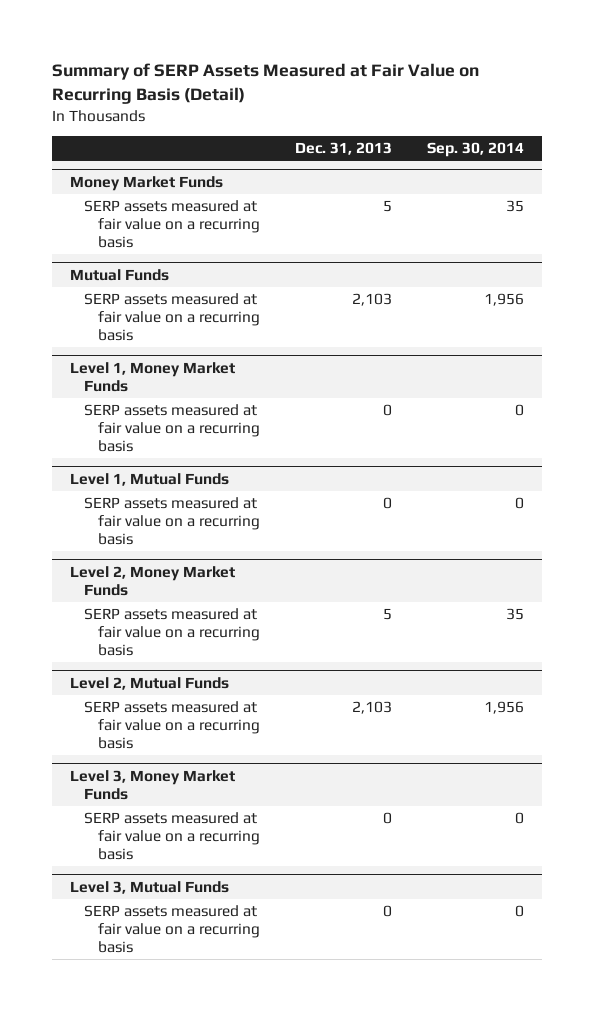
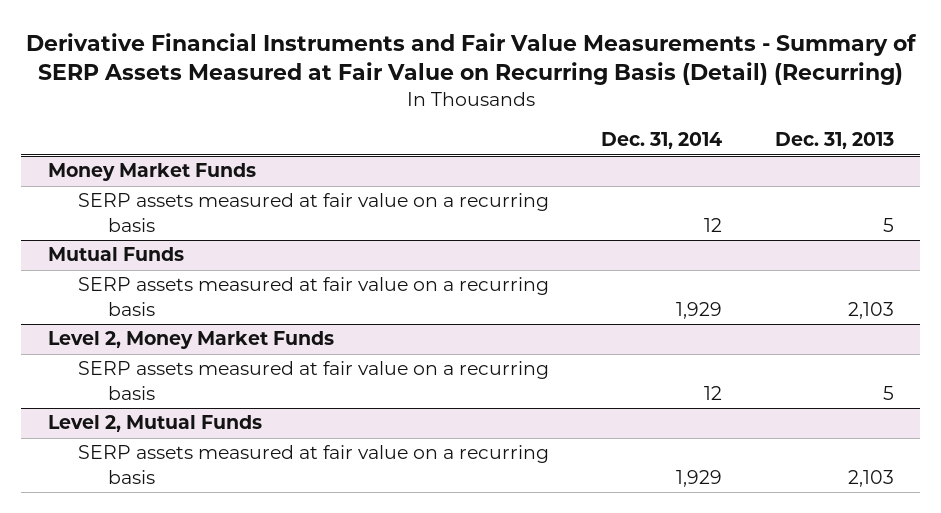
[52,63,480,105] Summary of SERP Assets Measured at Fair Value on Recurring Basis (Detail) -> [25,32,917,86] Derivative Financial Instruments and Fair Value Measurements - Summary of SERP Assets Measured at Fair Value on Recurring Basis (Detail) (Recurring)
[427,142,525,158] Sep. 30, 2014 -> none
none -> [601,132,723,150] Dec. 31, 2014
[69,361,235,392] Level 1, Money Market Funds -> none
[84,404,261,452] SERP assets measured at fair value on a recurring basis -> none
[69,472,229,486] Level 1, Mutual Funds -> none
[84,497,261,545] SERP assets measured at fair value on a recurring basis -> none
[69,769,235,800] Level 3, Money Market Funds -> none
[84,812,261,860] SERP assets measured at fair value on a recurring basis -> none
[69,880,229,894] Level 3, Mutual Funds -> none
[84,905,261,953] SERP assets measured at fair value on a recurring basis -> none

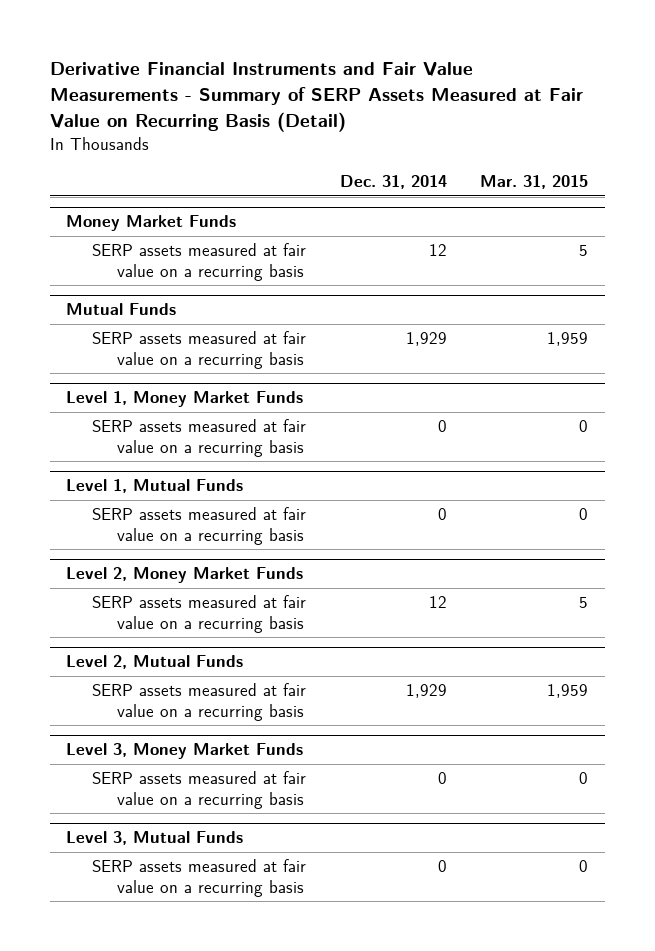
[25,32,917,86] Derivative Financial Instruments and Fair Value Measurements - Summary of SERP Assets Measured at Fair Value on Recurring Basis (Detail) (Recurring) -> [49,62,583,133] Derivative Financial Instruments and Fair Value Measurements - Summary of SERP Assets Measured at Fair Value on Recurring Basis (Detail)
[774,132,894,150] Dec. 31, 2013 -> none
none -> [480,175,589,190] Mar. 31, 2015
none -> [66,391,304,408] Level 1, Money Market Funds
none -> [91,419,306,457] SERP assets measured at fair value on a recurring basis
none -> [66,479,244,494] Level 1, Mutual Funds
none -> [91,507,306,545] SERP assets measured at fair value on a recurring basis
none -> [66,743,304,760] Level 3, Money Market Funds
none -> [91,771,306,809] SERP assets measured at fair value on a recurring basis
none -> [66,831,244,846] Level 3, Mutual Funds
none -> [91,859,306,897] SERP assets measured at fair value on a recurring basis

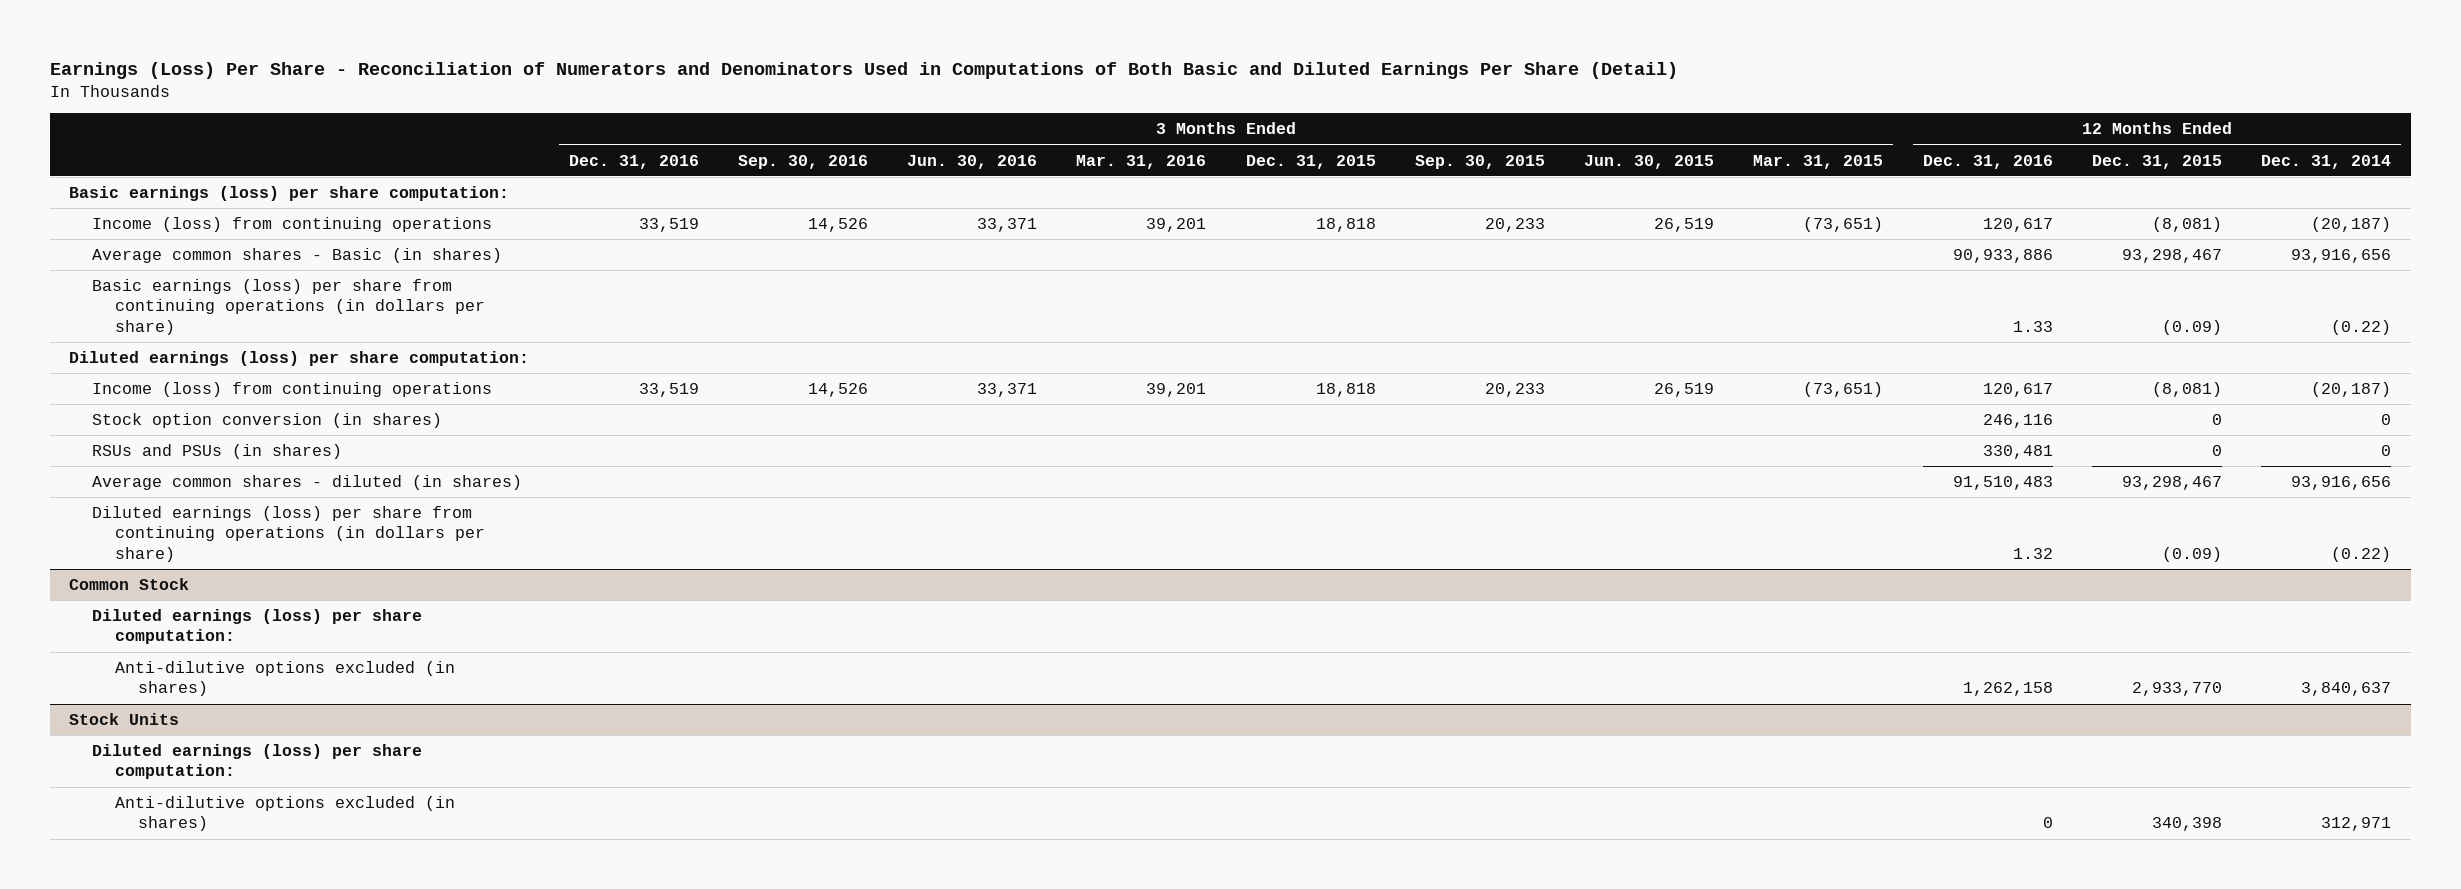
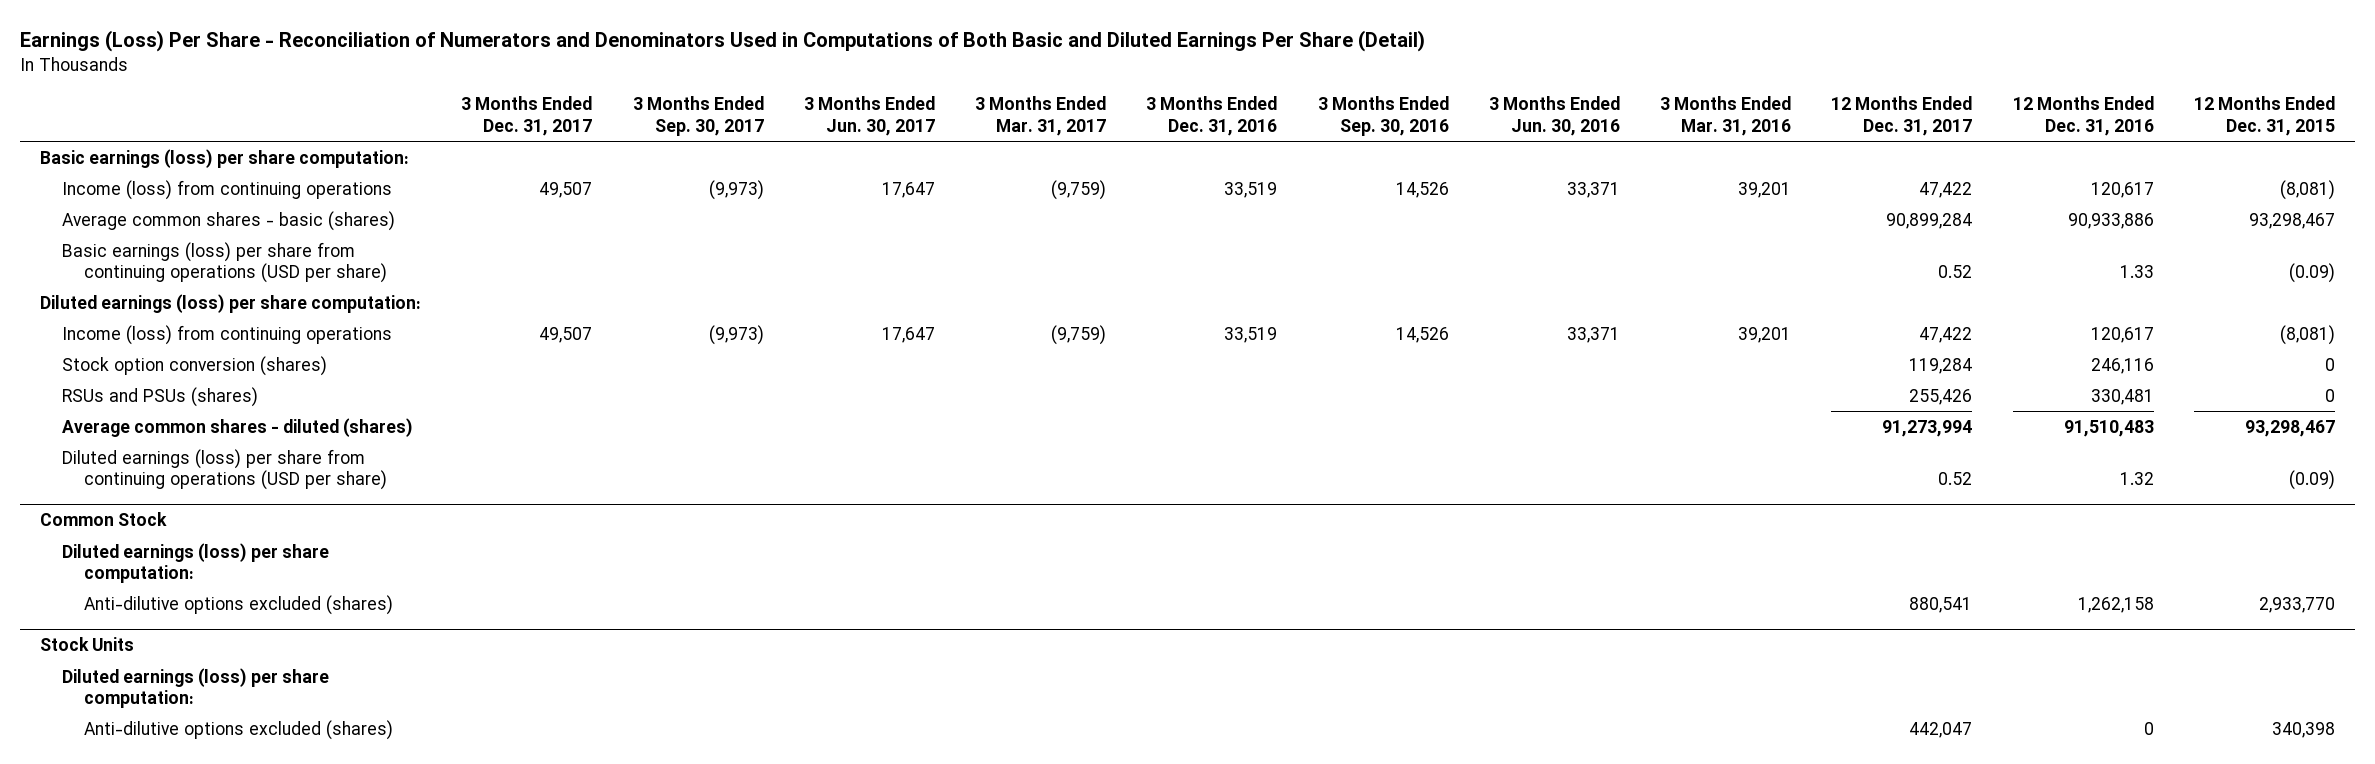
[1245,154,1376,169] Dec. 31, 2015 -> none
[1414,154,1545,169] Sep. 30, 2015 -> none
[1584,154,1715,169] Jun. 30, 2015 -> none
[1753,154,1884,169] Mar. 31, 2015 -> none
[2261,154,2392,169] Dec. 31, 2014 -> none
none -> [461,96,593,136] 3 Months Ended Dec. 31, 2017
none -> [632,96,764,136] 3 Months Ended Sep. 30, 2017
none -> [803,96,935,136] 3 Months Ended Jun. 30, 2017
none -> [975,96,1107,136] 3 Months Ended Mar. 31, 2017
none -> [1831,96,1973,136] 12 Months Ended Dec. 31, 2017
[92,247,503,263] Average common shares - Basic (in shares) -> [62,210,396,231] Average common shares - basic (shares)
[92,278,486,335] Basic earnings (loss) per share from continuing operations (in dollars per share) -> [62,241,388,284] Basic earnings (loss) per share from continuing operations (USD per share)
[92,412,443,428] Stock option conversion (in shares) -> [62,355,328,376] Stock option conversion (shares)
[92,443,343,459] RSUs and PSUs (in shares) -> [62,386,259,407] RSUs and PSUs (shares)
[92,474,523,490] Average common shares - diluted (in shares) -> [62,417,414,437] Average common shares - diluted (shares)
[92,505,486,562] Diluted earnings (loss) per share from continuing operations (in dollars per share) -> [62,448,388,491] Diluted earnings (loss) per share from continuing operations (USD per share)
[115,660,456,697] Anti-dilutive options excluded (in shares) -> [84,594,394,615] Anti-dilutive options excluded (shares)
[115,795,456,832] Anti-dilutive options excluded (in shares) -> [84,719,394,740] Anti-dilutive options excluded (shares)

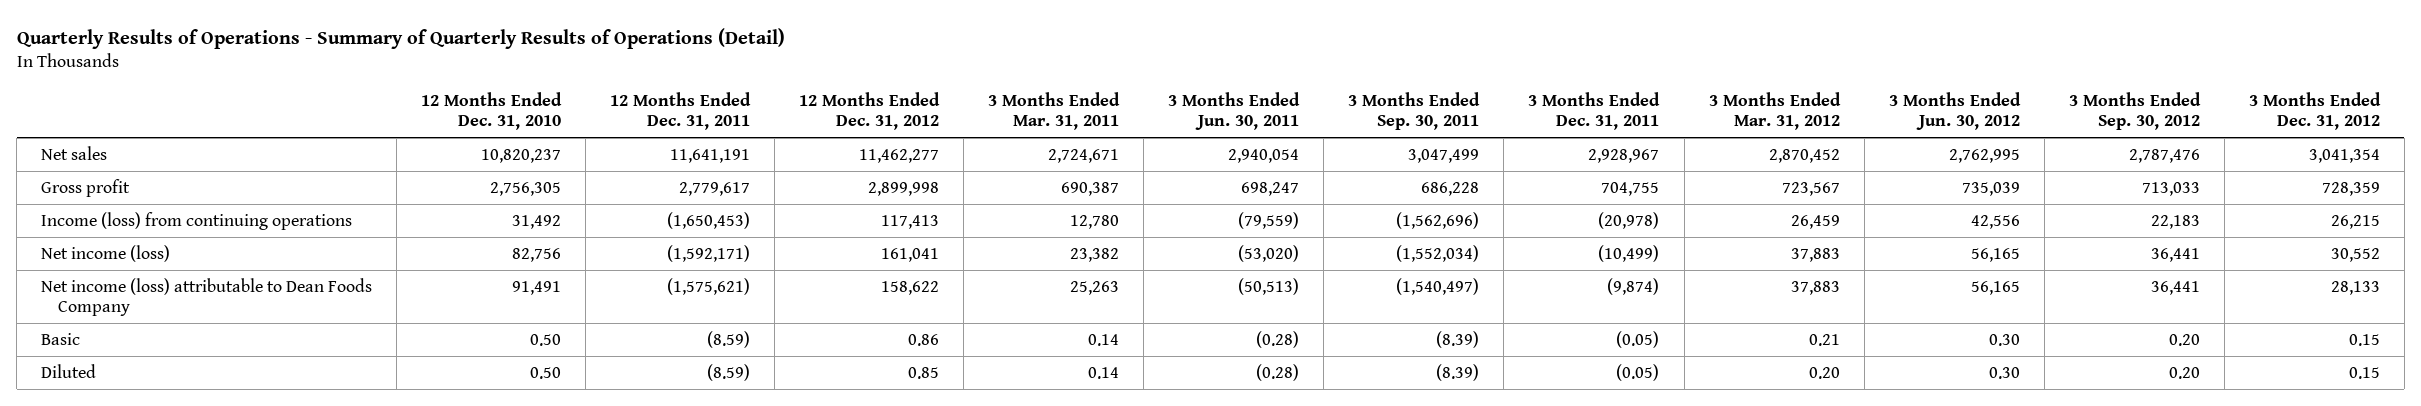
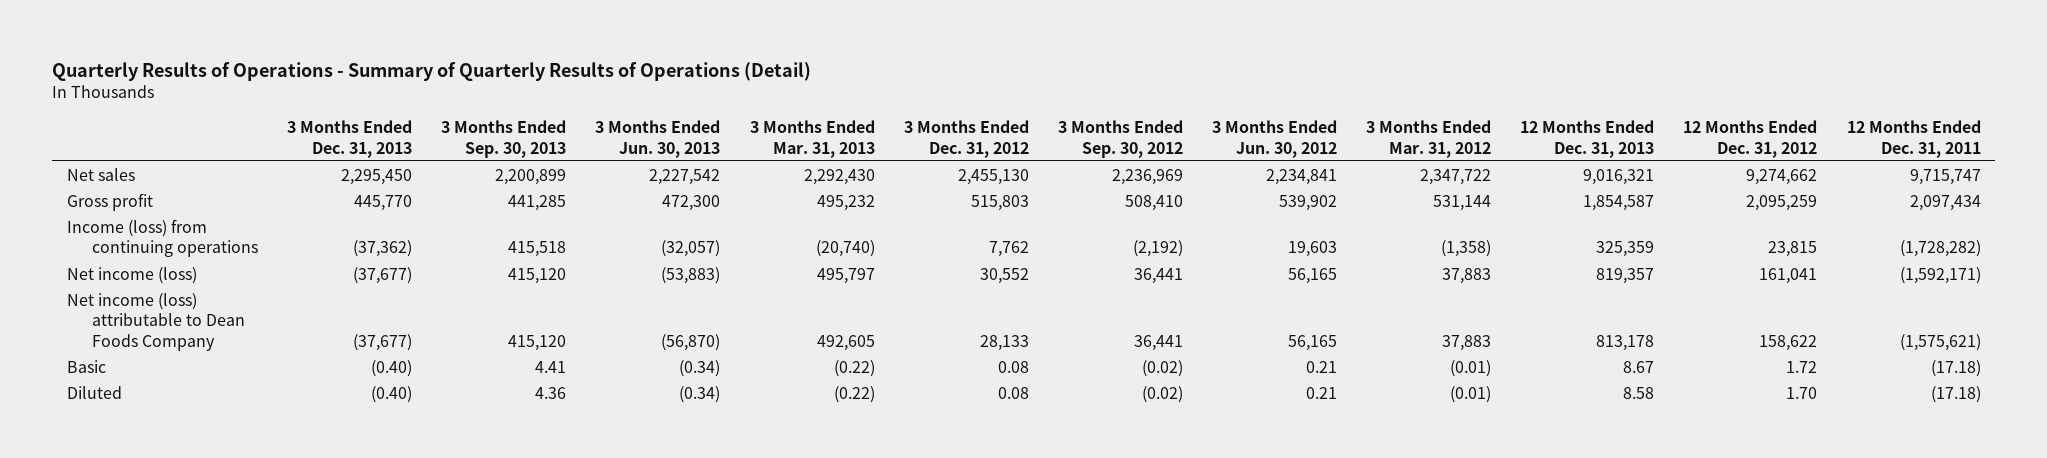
[421,92,563,131] 12 Months Ended Dec. 31, 2010 -> none
[988,92,1121,131] 3 Months Ended Mar. 31, 2011 -> none
[1168,92,1301,131] 3 Months Ended Jun. 30, 2011 -> none
[1348,92,1481,131] 3 Months Ended Sep. 30, 2011 -> none
[1528,92,1661,131] 3 Months Ended Dec. 31, 2011 -> none
none -> [287,119,413,158] 3 Months Ended Dec. 31, 2013
none -> [441,119,567,158] 3 Months Ended Sep. 30, 2013
none -> [595,119,721,158] 3 Months Ended Jun. 30, 2013
none -> [749,119,875,158] 3 Months Ended Mar. 31, 2013
none -> [1520,119,1655,158] 12 Months Ended Dec. 31, 2013
[670,148,751,163] 11,641,191 -> [1909,168,1981,185] 9,715,747
[859,148,940,163] 11,462,277 -> [1746,168,1818,185] 9,274,662
[1768,148,1840,163] 2,870,452 -> [1420,168,1492,185] 2,347,722
[1948,148,2020,163] 2,762,995 -> [1265,168,1337,185] 2,234,841
[2128,148,2200,163] 2,787,476 -> [1111,168,1183,185] 2,236,969
[2308,148,2380,163] 3,041,354 -> [957,168,1029,185] 2,455,130
[679,181,751,196] 2,779,617 -> [1909,194,1981,211] 2,097,434
[868,181,940,196] 2,899,998 -> [1746,194,1818,211] 2,095,259
[1781,181,1840,196] 723,567 -> [1433,194,1492,211] 531,144
[1961,181,2020,196] 735,039 -> [1278,194,1337,211] 539,902
[2141,181,2200,196] 713,033 -> [1124,194,1183,211] 508,410
[2321,181,2380,196] 728,359 -> [970,194,1029,211] 515,803
[667,211,751,229] (1,650,453) -> [1899,240,1981,258] (1,728,282)
[881,214,940,229] 117,413 -> [1768,241,1818,258] 23,815
[1790,214,1840,229] 26,459 -> [1441,240,1492,258] (1,358)
[1970,214,2020,229] 42,556 -> [1287,241,1337,258] 19,603
[2150,214,2200,229] 22,183 -> [1132,240,1183,258] (2,192)
[2330,214,2380,229] 26,215 -> [988,241,1029,258] 7,762
[707,330,751,348] (8.59) -> [1930,359,1981,377] (17.18)
[908,333,940,346] 0.86 -> [1786,360,1818,373] 1.72
[1808,333,1840,346] 0.21 -> [1450,359,1492,377] (0.01)
[1988,333,2020,346] 0.30 -> [1305,360,1337,373] 0.21
[2168,333,2200,346] 0.20 -> [1141,359,1183,377] (0.02)
[2348,333,2380,346] 0.15 -> [997,360,1029,373] 0.08
[707,363,751,381] (8.59) -> [1930,385,1981,403] (17.18)
[908,366,940,379] 0.85 -> [1786,386,1818,399] 1.70
[1808,366,1840,379] 0.20 -> [1450,385,1492,403] (0.01)
[1988,366,2020,379] 0.30 -> [1305,386,1337,399] 0.21
[2168,366,2200,379] 0.20 -> [1141,385,1183,403] (0.02)
[2348,366,2380,379] 0.15 -> [997,386,1029,399] 0.08

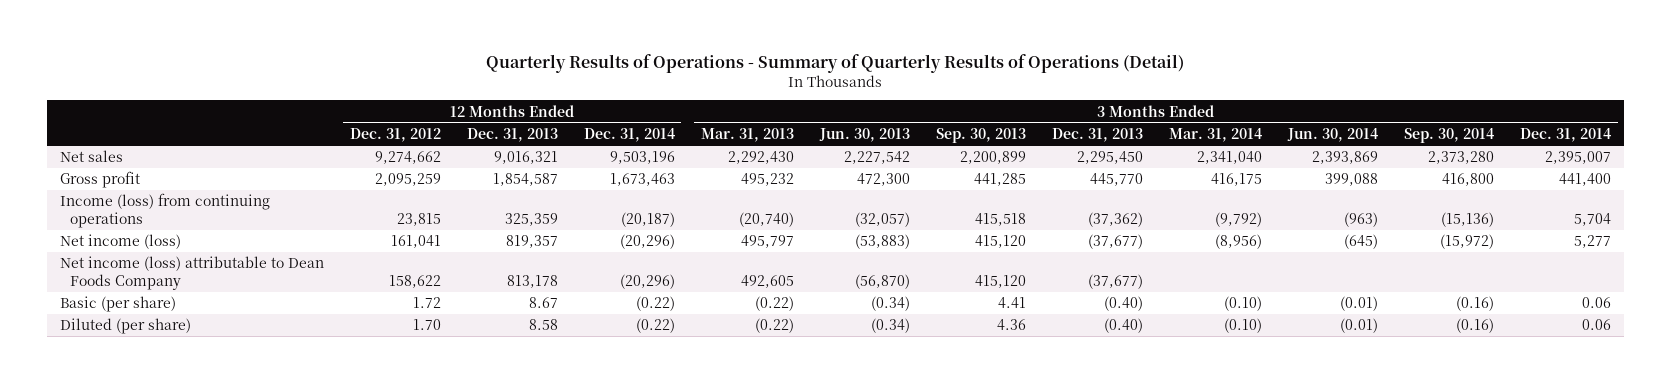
[903,119,1029,158] 3 Months Ended Dec. 31, 2012 -> none
[1057,119,1183,158] 3 Months Ended Sep. 30, 2012 -> none
[1211,119,1337,158] 3 Months Ended Jun. 30, 2012 -> none
[1366,119,1492,158] 3 Months Ended Mar. 31, 2012 -> none
[1846,119,1981,158] 12 Months Ended Dec. 31, 2011 -> none
none -> [583,128,675,143] Dec. 31, 2014
none -> [1168,128,1262,143] Mar. 31, 2014
none -> [1287,128,1379,143] Jun. 30, 2014
none -> [1404,128,1495,144] Sep. 30, 2014
none -> [1520,128,1612,143] Dec. 31, 2014
[66,359,106,373] Basic -> [59,296,176,313] Basic (per share)
[66,385,122,399] Diluted -> [59,318,191,335] Diluted (per share)

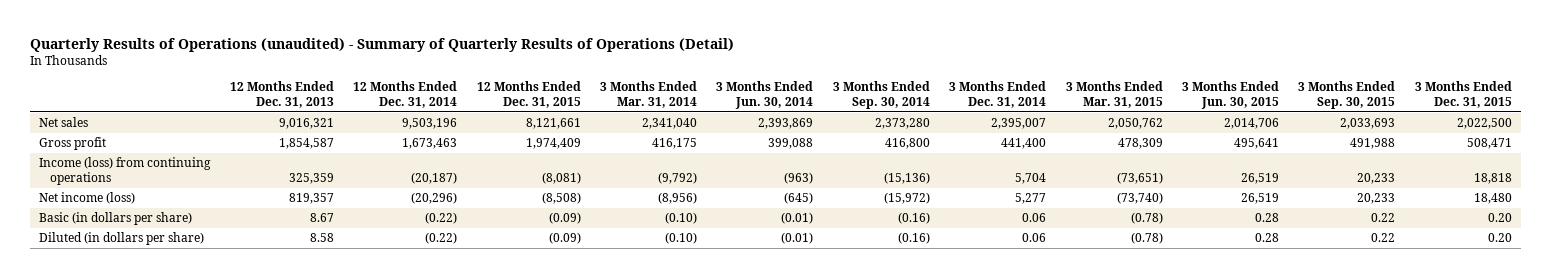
[486,53,1185,73] Quarterly Results of Operations - Summary of Quarterly Results of Operations (Detail) -> [29,37,734,52] Quarterly Results of Operations (unaudited) - Summary of Quarterly Results of Operations (Detail)
[349,128,441,143] Dec. 31, 2012 -> none
[700,128,794,143] Mar. 31, 2013 -> none
[818,128,910,143] Jun. 30, 2013 -> none
[935,128,1026,144] Sep. 30, 2013 -> none
[1051,128,1143,143] Dec. 31, 2013 -> none
none -> [476,81,581,109] 12 Months Ended Dec. 31, 2015
none -> [1065,81,1163,109] 3 Months Ended Mar. 31, 2015
none -> [1181,81,1279,110] 3 Months Ended Jun. 30, 2015
none -> [1298,81,1396,110] 3 Months Ended Sep. 30, 2015
none -> [1414,81,1512,109] 3 Months Ended Dec. 31, 2015
[59,256,324,290] Net income (loss) attributable to Dean Foods Company -> none
[59,296,176,313] Basic (per share) -> [39,212,193,226] Basic (in dollars per share)
[59,318,191,335] Diluted (per share) -> [39,232,205,246] Diluted (in dollars per share)

